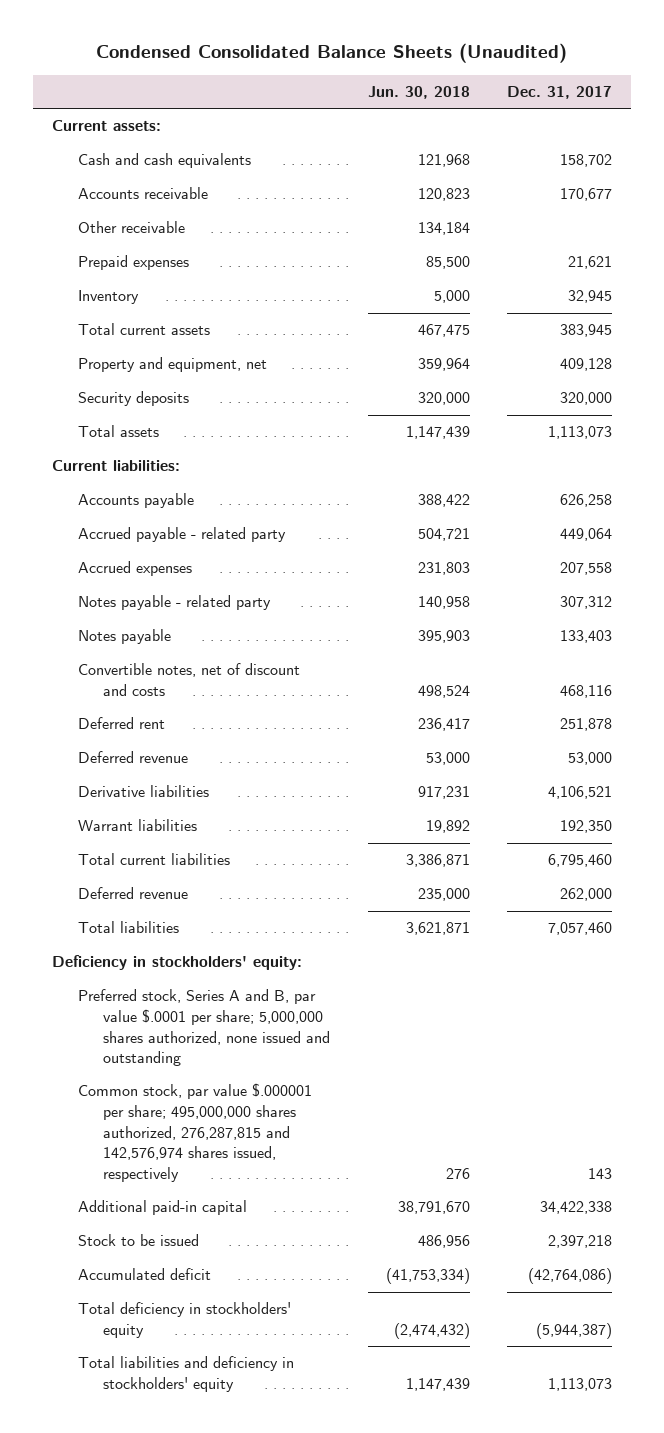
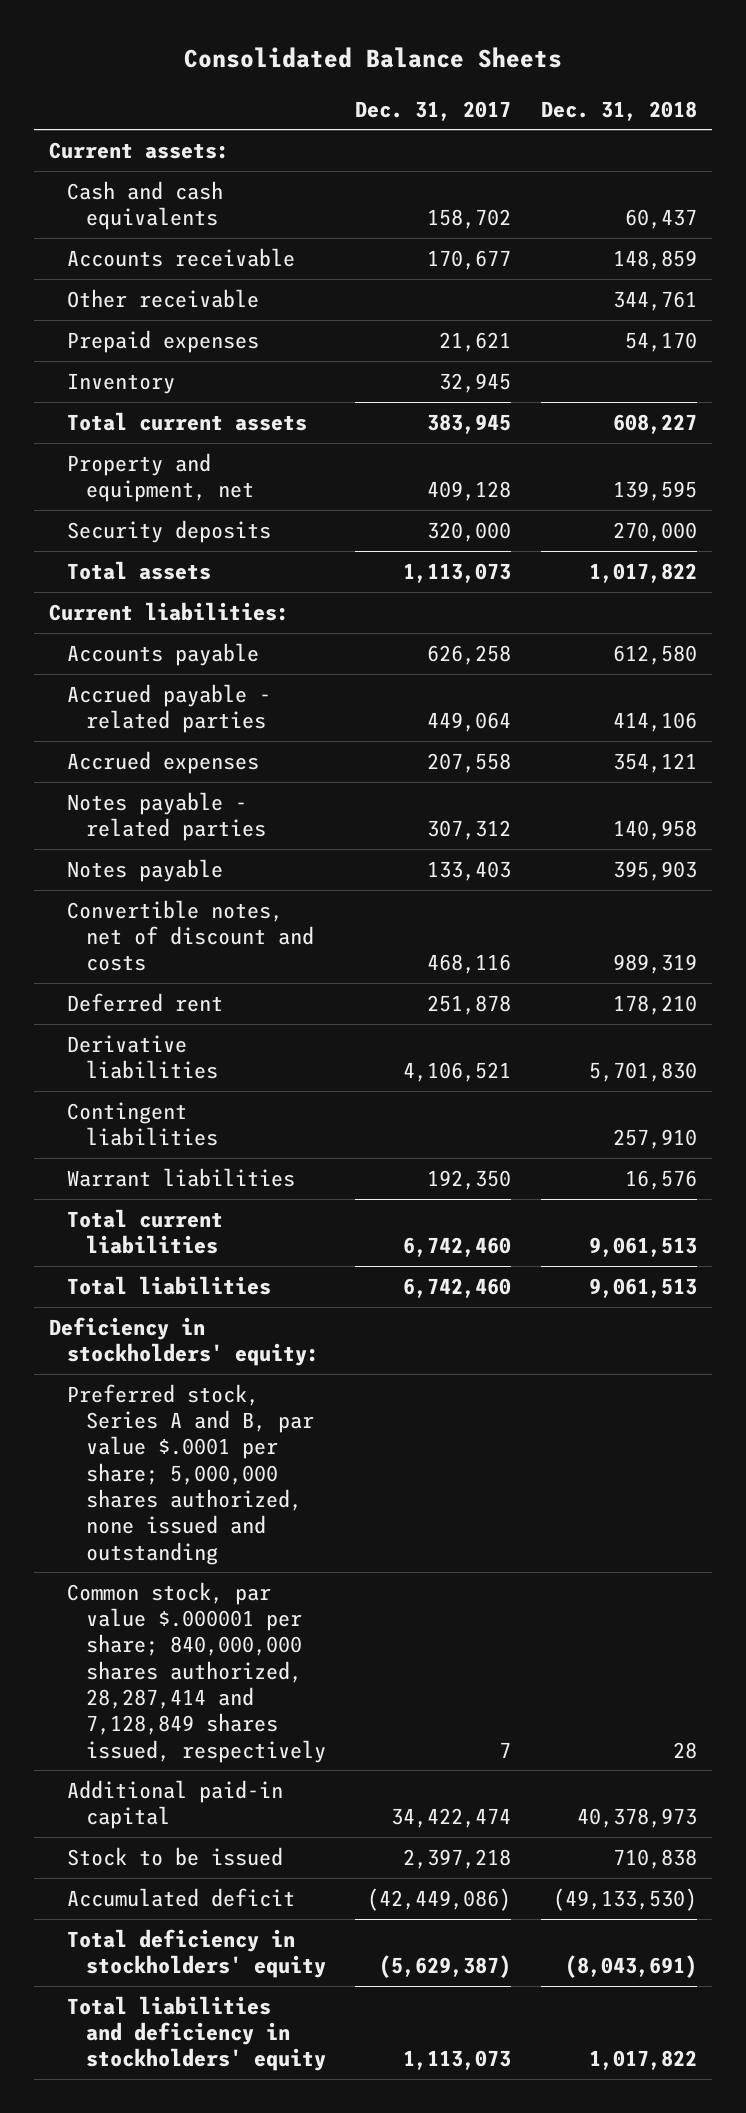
[95,43,567,64] Condensed Consolidated Balance Sheets (Unaudited) -> [183,47,562,69] Consolidated Balance Sheets
[367,86,470,100] Jun. 30, 2018 -> none
none -> [540,100,697,121] Dec. 31, 2018
[77,527,286,543] Accrued payable - related party -> [67,683,272,734] Accrued payable - related parties
[77,595,271,611] Notes payable - related party -> [67,791,266,842] Notes payable - related parties
[77,751,188,764] Deferred revenue -> none
none -> [67,1101,218,1147] Contingent liabilities
[77,887,188,900] Deferred revenue -> none
[547,854,612,868] 6,795,460 -> [403,1237,512,1258] 6,742,460
[547,922,612,936] 7,057,460 -> [403,1277,512,1298] 6,742,460
[77,1083,312,1182] Common stock, par value $.000001 per share; 495,000,000 shares authorized, 276,287,815 and 142,576,974 shares issued, respectively -> [67,1581,326,1763] Common stock, par value $.000001 per share; 840,000,000 shares authorized, 28,287,414 and 7,128,849 shares issued, respectively
[587,1167,612,1179] 143 -> [499,1741,512,1758] 7
[539,1201,612,1215] 34,422,338 -> [391,1808,512,1829] 34,422,474
[527,1268,612,1285] (42,764,086) -> [367,1887,512,1911] (42,449,086)
[535,1323,612,1340] (5,944,387) -> [379,1955,512,1979] (5,629,387)

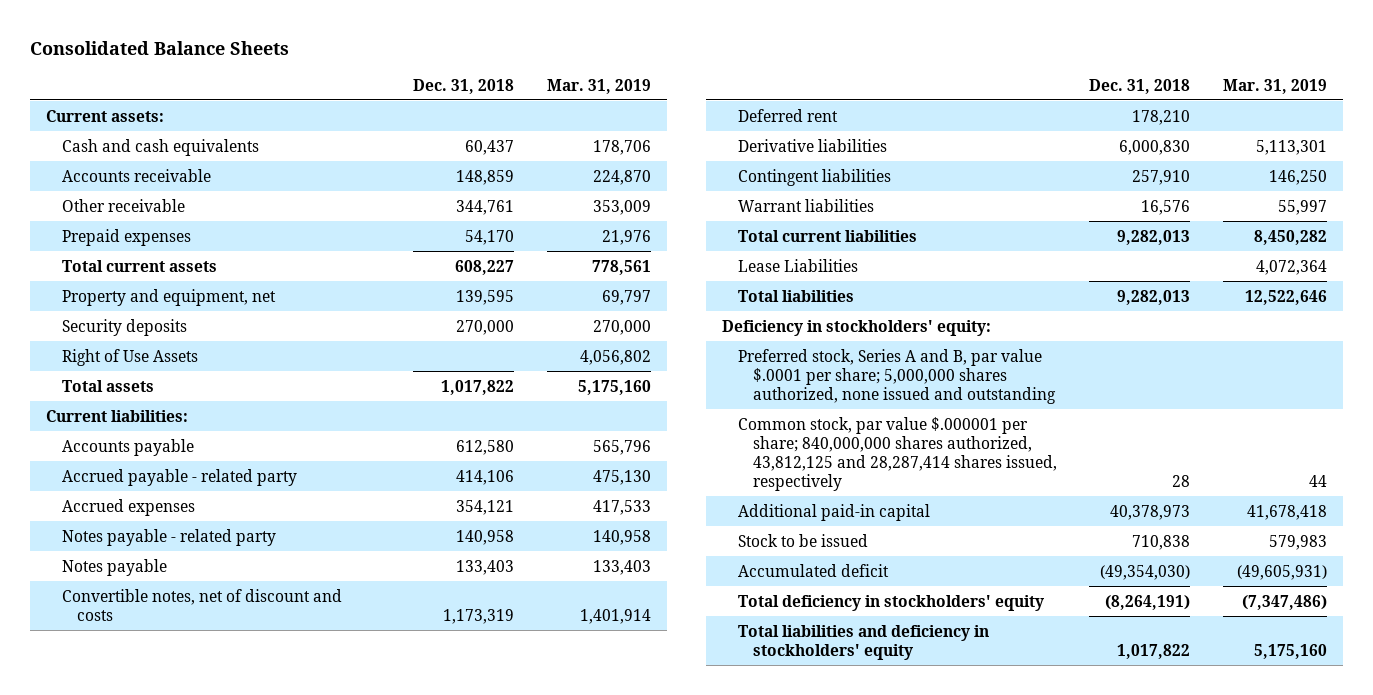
[355,100,512,121] Dec. 31, 2017 -> none
none -> [546,78,651,94] Mar. 31, 2019
[67,372,176,394] Inventory -> none
none -> [61,348,198,366] Right of Use Assets
[67,683,272,734] Accrued payable - related parties -> [61,468,297,486] Accrued payable - related party
[67,791,266,842] Notes payable - related parties -> [61,528,276,546] Notes payable - related party
[612,860,697,881] 395,903 -> [456,559,515,575] 133,403
[612,954,697,975] 989,319 -> [443,608,515,624] 1,173,319
[588,1062,697,1083] 5,701,830 -> [1119,139,1191,155] 6,000,830
[588,1237,697,1258] 9,061,513 -> [1117,229,1191,245] 9,282,013
none -> [737,258,858,272] Lease Liabilities
[588,1277,697,1298] 9,061,513 -> [1117,289,1191,305] 9,282,013
[67,1581,326,1763] Common stock, par value $.000001 per share; 840,000,000 shares authorized, 28,287,414 and 7,128,849 shares issued, respectively -> [737,416,1057,491] Common stock, par value $.000001 per share; 840,000,000 shares authorized, 43,812,125 and 28,287,414 shares issued, respectively
[552,1887,697,1911] (49,133,530) -> [1100,564,1191,580] (49,354,030)
[564,1955,697,1979] (8,043,691) -> [1105,594,1191,610] (8,264,191)

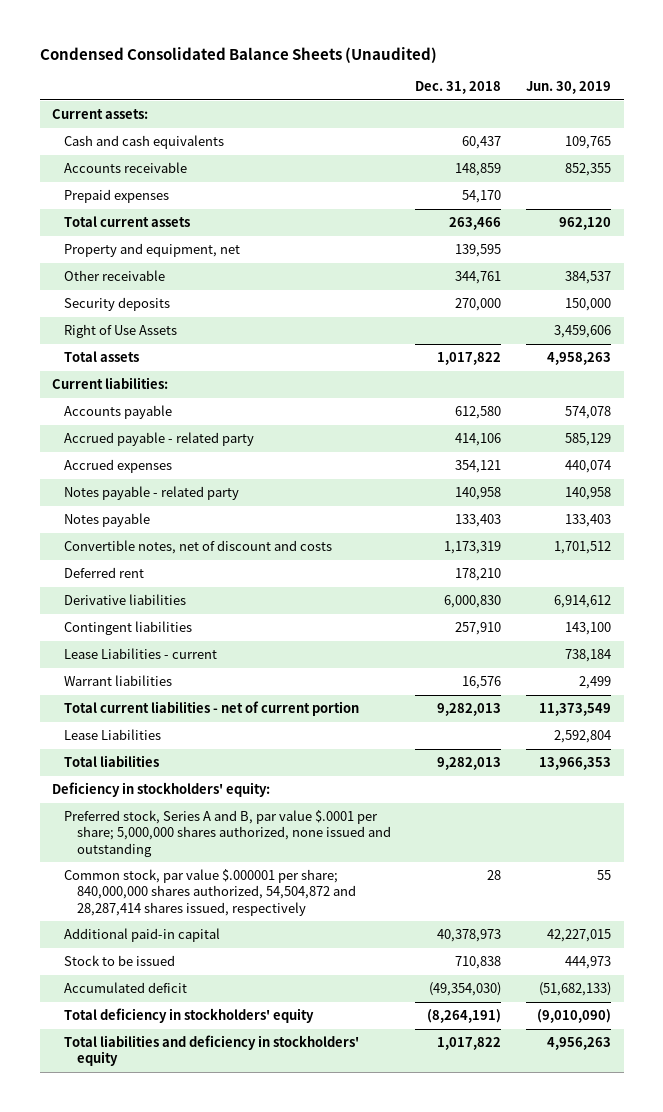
[30,40,290,55] Consolidated Balance Sheets -> [39,46,437,63] Condensed Consolidated Balance Sheets (Unaudited)
[546,78,651,94] Mar. 31, 2019 -> none
none -> [526,81,612,95] Jun. 30, 2019
[455,259,515,275] 608,227 -> [449,217,502,231] 263,466
[61,198,185,212] Other receivable -> [64,270,166,282] Other receivable
none -> [64,648,218,660] Lease Liabilities - current
[737,229,917,242] Total current liabilities -> [64,701,360,717] Total current liabilities - net of current portion
[737,416,1057,491] Common stock, par value $.000001 per share; 840,000,000 shares authorized, 43,812,125 and 28,287,414 shares issued, respectively -> [64,869,356,916] Common stock, par value $.000001 per share; 840,000,000 shares authorized, 54,504,872 and 28,287,414 shares issued, respectively

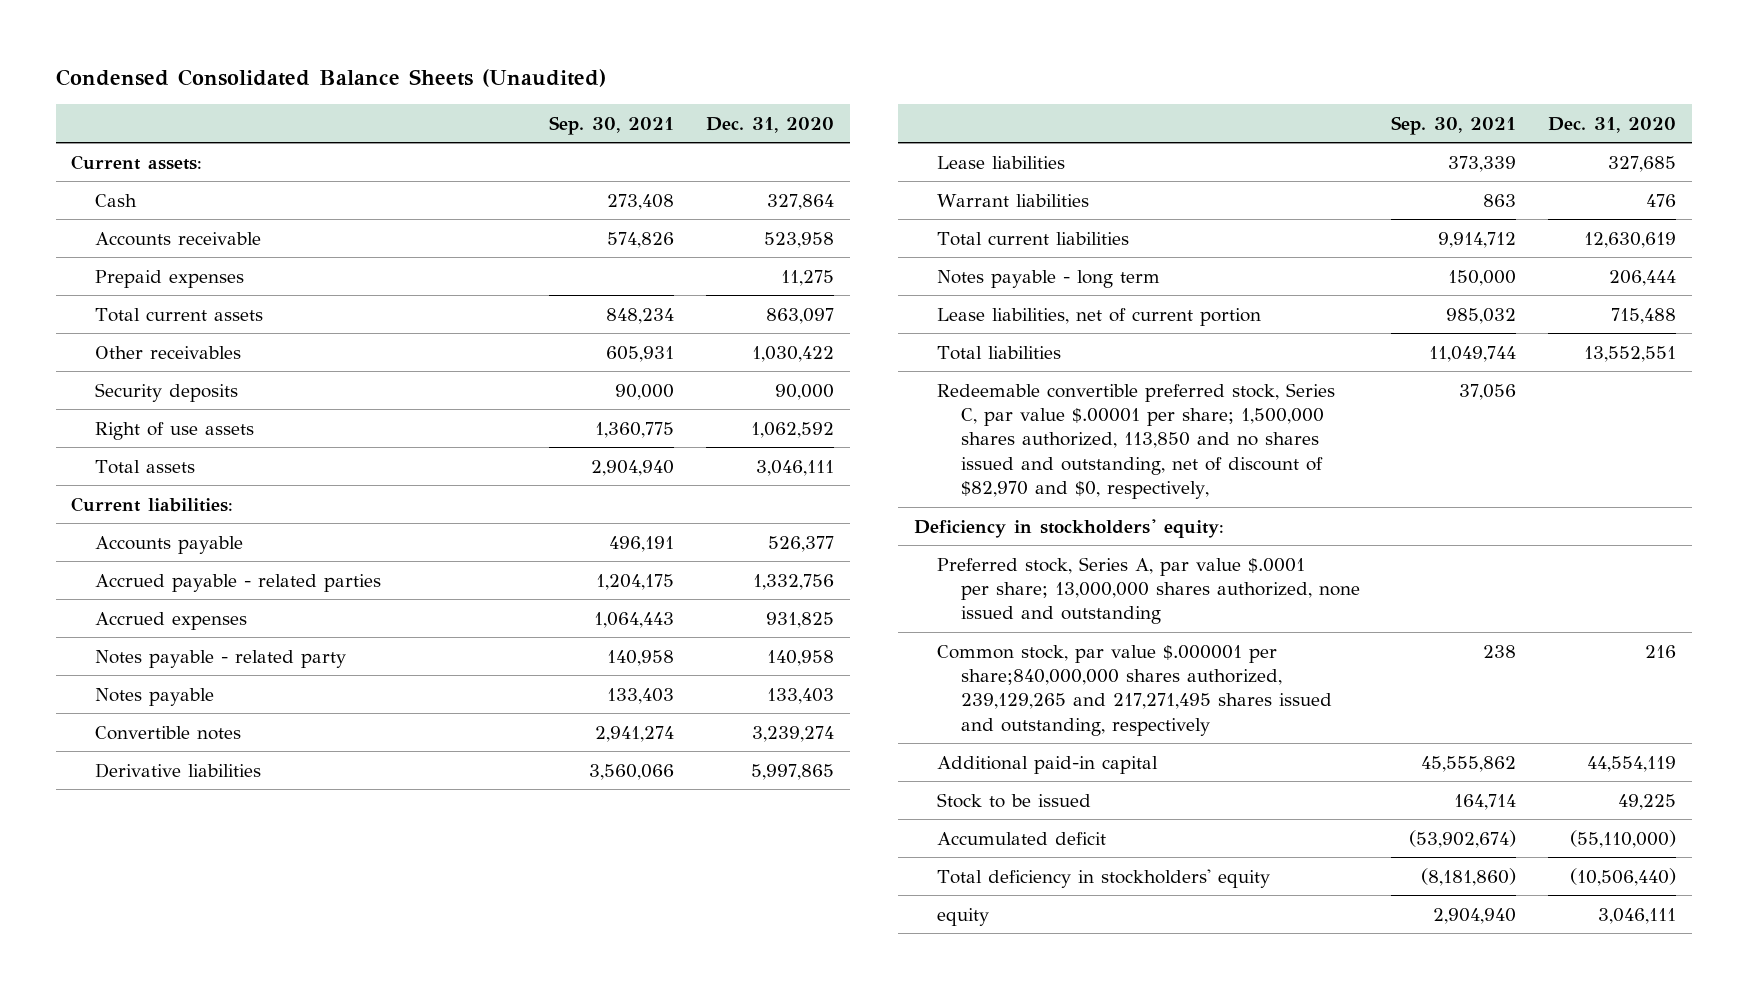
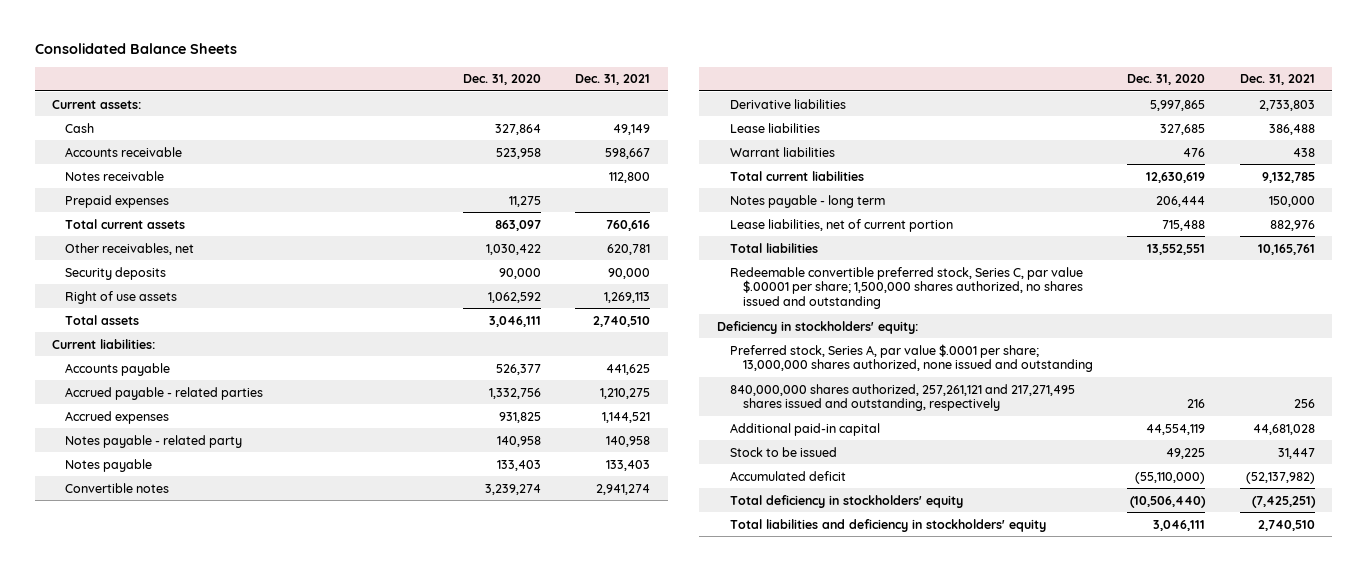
[55,69,606,88] Condensed Consolidated Balance Sheets (Unaudited) -> [34,43,237,55] Consolidated Balance Sheets
[549,115,675,135] Sep. 30, 2021 -> none
none -> [575,74,651,86] Dec. 31, 2021
none -> [64,170,164,181] Notes receivable
[94,345,241,359] Other receivables -> [64,242,194,255] Other receivables, net
[937,382,1336,500] Redeemable convertible preferred stock, Series C, par value $.00001 per share; 1,500,000 shares authorized, 113,850 and no shares issued and outstanding, net of discount of $82,970 and $0, respectively, -> [729,266,1083,310] Redeemable convertible preferred stock, Series C, par value $.00001 per share; 1,500,000 shares authorized, no shares issued and outstanding
[937,644,1332,736] Common stock, par value $.000001 per share;840,000,000 shares authorized, 239,129,265 and 217,271,495 shares issued and outstanding, respectively -> [729,383,1075,412] 840,000,000 shares authorized, 257,261,121 and 217,271,495 shares issued and outstanding, respectively
[937,907,990,926] equity -> [729,518,1046,532] Total liabilities and deficiency in stockholders' equity

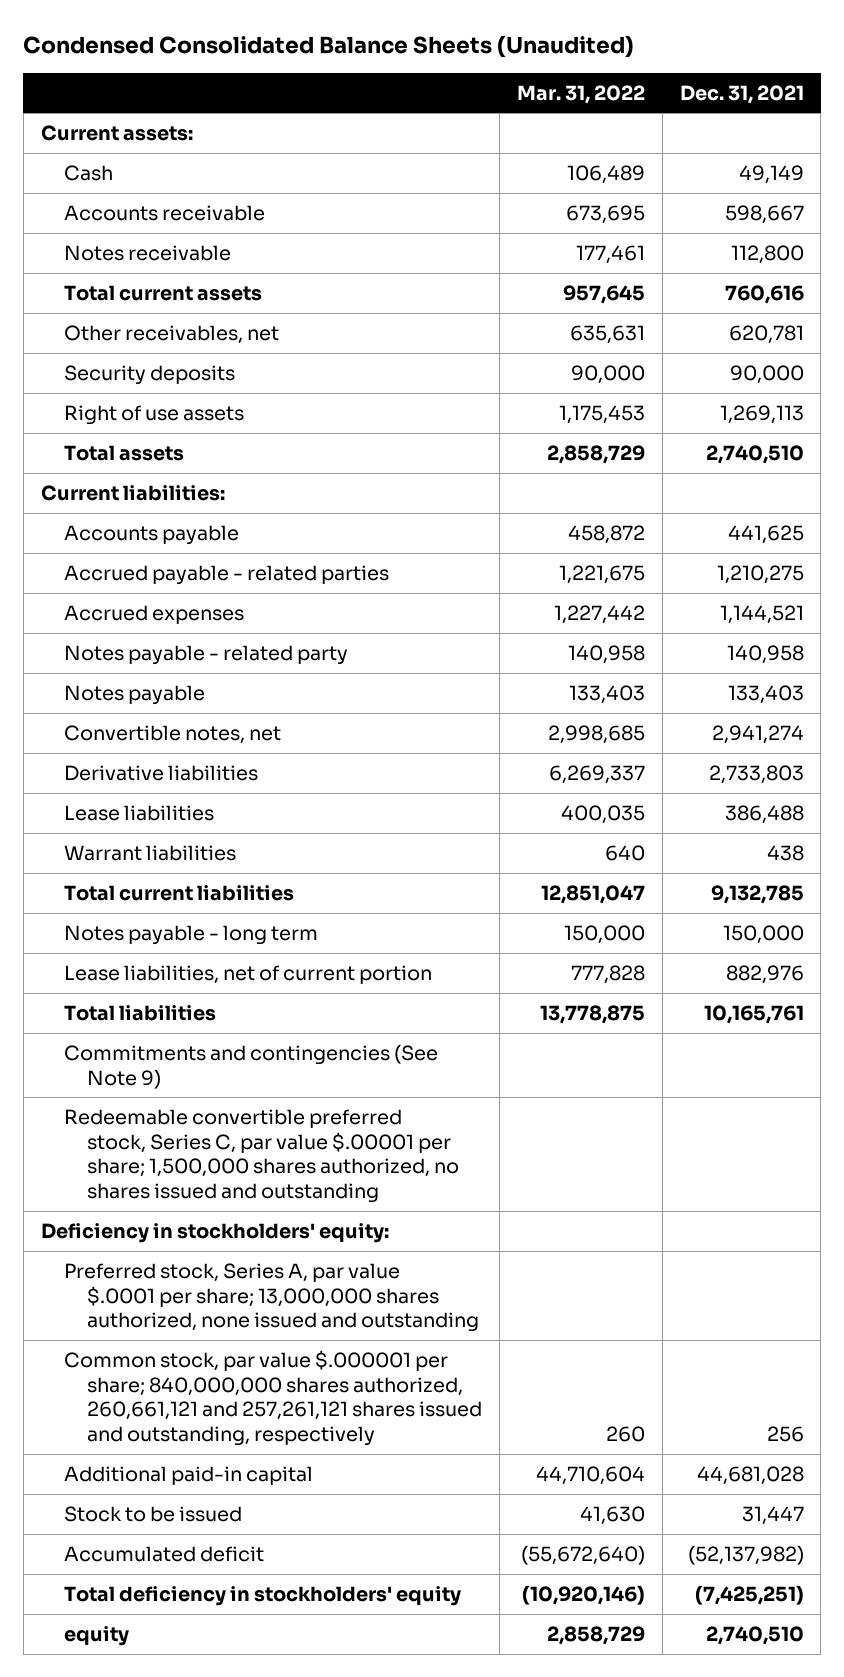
[34,43,237,55] Consolidated Balance Sheets -> [23,35,635,59] Condensed Consolidated Balance Sheets (Unaudited)
[462,74,541,86] Dec. 31, 2020 -> none
none -> [516,84,645,104] Mar. 31, 2022
[64,194,169,208] Prepaid expenses -> none
[64,482,169,493] Convertible notes -> [63,724,281,744] Convertible notes, net
none -> [63,1043,438,1089] Commitments and contingencies (See Note 9)
[729,383,1075,412] 840,000,000 shares authorized, 257,261,121 and 217,271,495 shares issued and outstanding, respectively -> [63,1349,483,1447] Common stock, par value $.000001 per share; 840,000,000 shares authorized, 260,661,121 and 257,261,121 shares issued and outstanding, respectively
[729,518,1046,532] Total liabilities and deficiency in stockholders' equity -> [63,1625,129,1646] equity

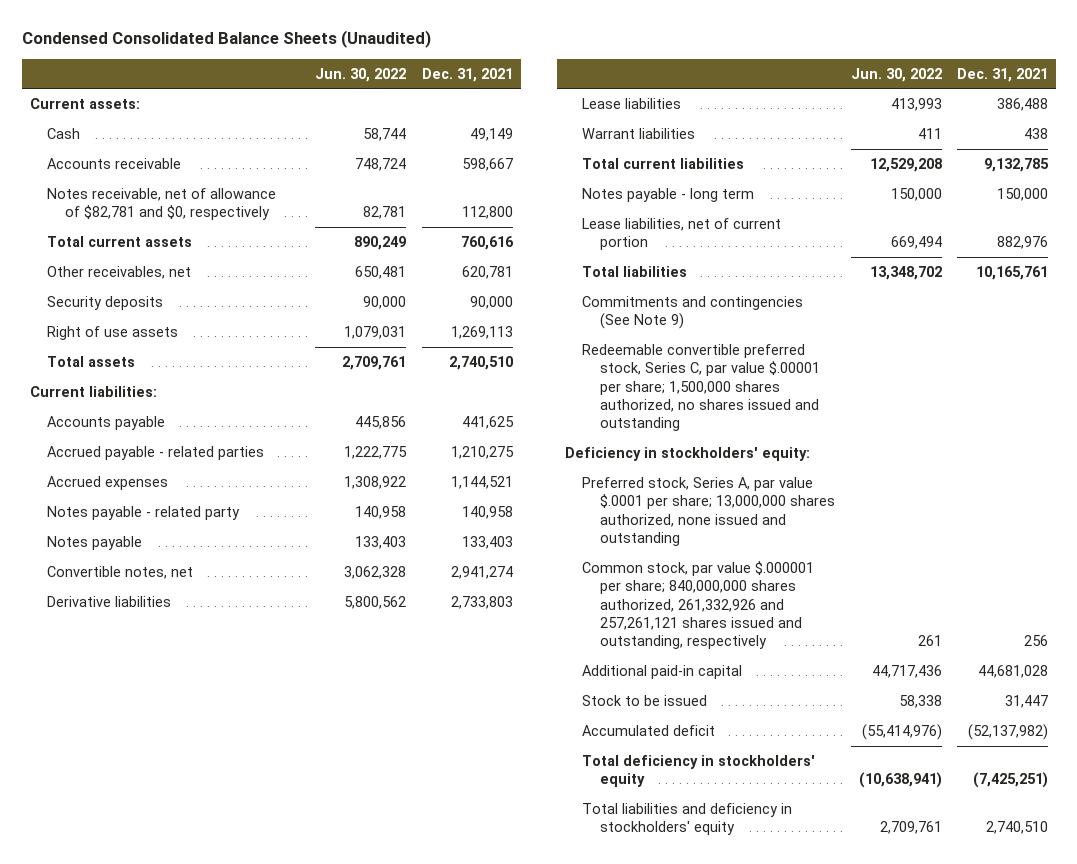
[516,84,645,104] Mar. 31, 2022 -> none
none -> [315,67,407,82] Jun. 30, 2022
[63,244,231,261] Notes receivable -> [47,187,277,221] Notes receivable, net of allowance of $82,781 and $0, respectively
[63,1349,483,1447] Common stock, par value $.000001 per share; 840,000,000 shares authorized, 260,661,121 and 257,261,121 shares issued and outstanding, respectively -> [582,560,815,650] Common stock, par value $.000001 per share; 840,000,000 shares authorized, 261,332,926 and 257,261,121 shares issued and outstanding, respectively
[63,1625,129,1646] equity -> [582,802,793,836] Total liabilities and deficiency in stockholders' equity

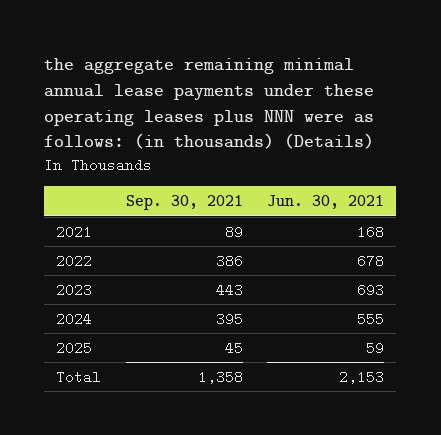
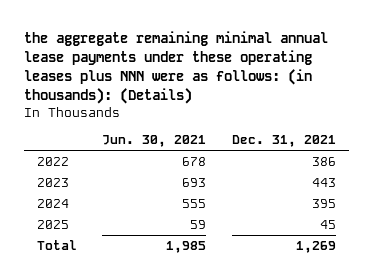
[44,58,375,150] the aggregate remaining minimal annual lease payments under these operating leases plus NNN were as follows: (in thousands) (Details) -> [23,30,328,105] the aggregate remaining minimal annual lease payments under these operating leases plus NNN were as follows: (in thousands): (Details)
[125,195,243,211] Sep. 30, 2021 -> none
none -> [231,134,336,147] Dec. 31, 2021
[56,224,93,239] 2021 -> none
[339,369,385,384] 2,153 -> [166,240,207,253] 1,985

